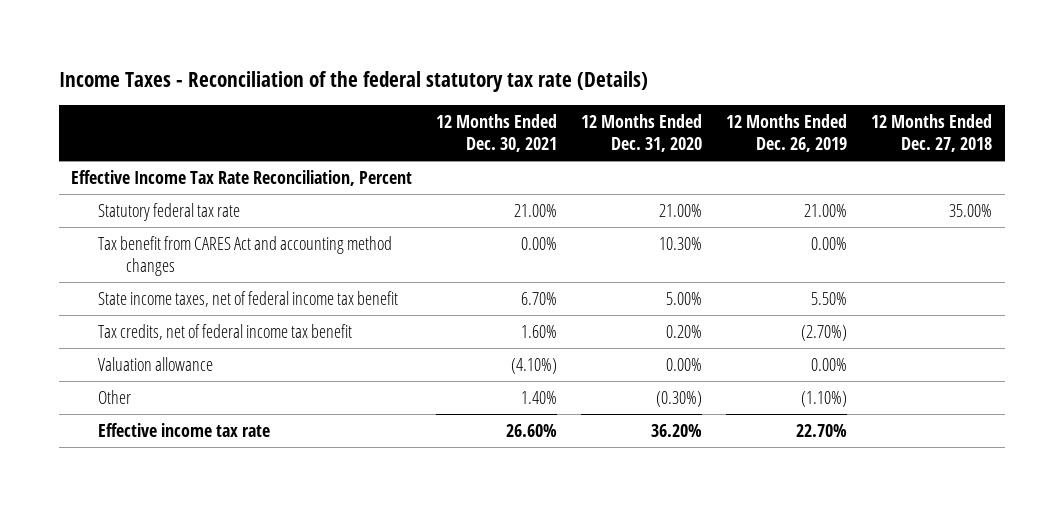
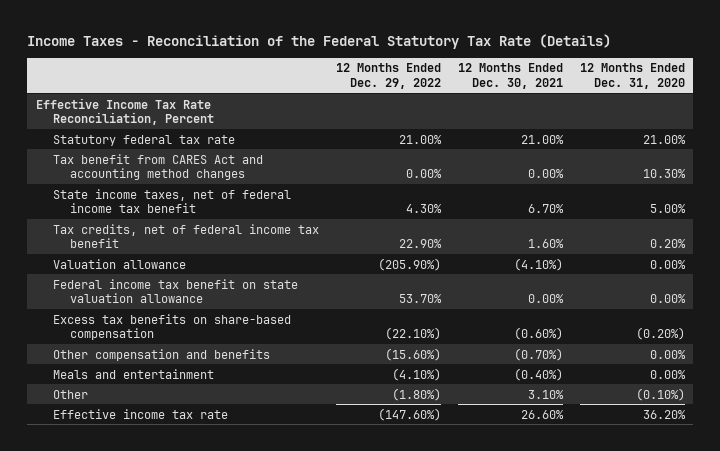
[58,71,648,93] Income Taxes - Reconciliation of the federal statutory tax rate (Details) -> [27,33,612,49] Income Taxes - Reconciliation of the Federal Statutory Tax Rate (Details)
[726,114,848,152] 12 Months Ended Dec. 26, 2019 -> none
[871,114,993,152] 12 Months Ended Dec. 27, 2018 -> none
none -> [335,63,441,89] 12 Months Ended Dec. 29, 2022
none -> [52,278,298,304] Federal income tax benefit on state valuation allowance
none -> [52,313,291,341] Excess tax benefits on share-based compensation
none -> [52,348,270,361] Other compensation and benefits
none -> [52,368,214,379] Meals and entertainment
[521,391,558,405] 1.40% -> [527,389,564,399] 3.10%
[656,391,703,408] (0.30%) -> [635,387,685,401] (0.10%)

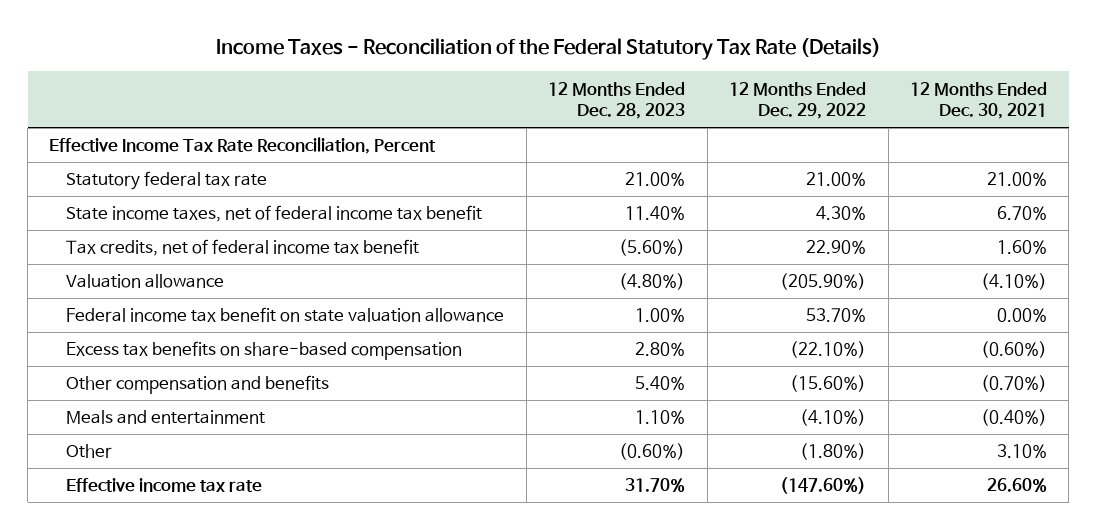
[579,63,685,89] 12 Months Ended Dec. 31, 2020 -> none
none -> [548,81,686,120] 12 Months Ended Dec. 28, 2023
[52,153,263,181] Tax benefit from CARES Act and accounting method changes -> none

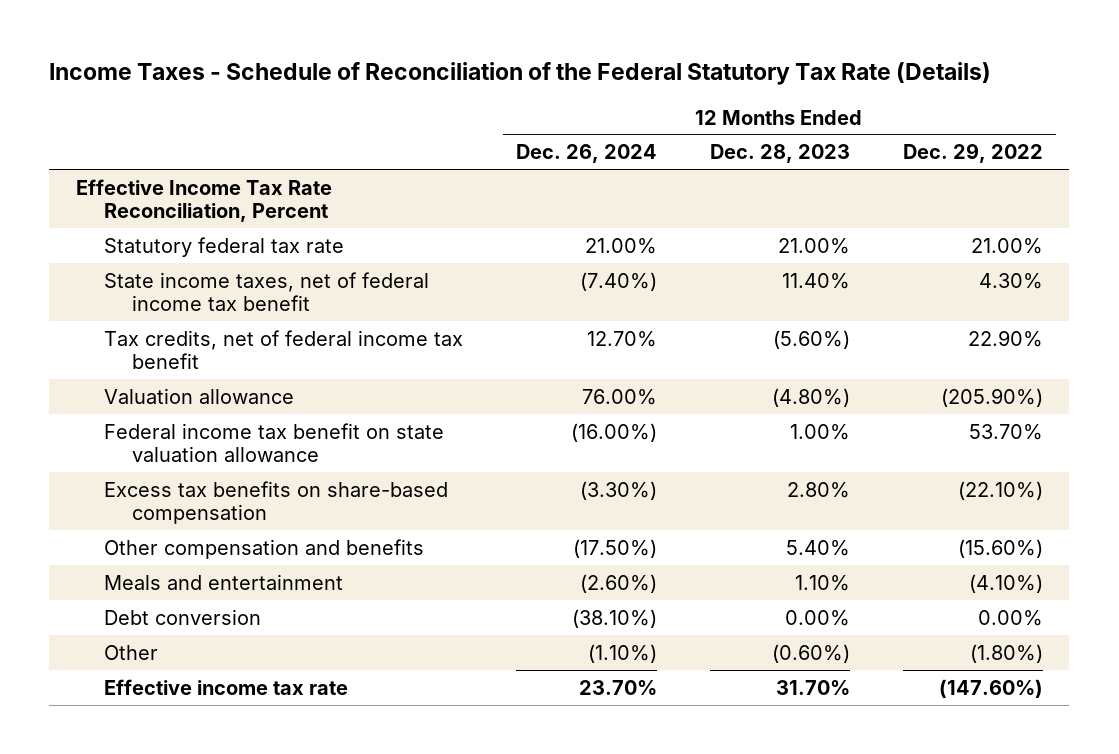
[216,38,882,61] Income Taxes - Reconciliation of the Federal Statutory Tax Rate (Details) -> [49,62,992,86] Income Taxes - Schedule of Reconciliation of the Federal Statutory Tax Rate (Details)
[910,81,1048,120] 12 Months Ended Dec. 30, 2021 -> none
none -> [515,144,657,164] Dec. 26, 2024
none -> [104,608,262,625] Debt conversion

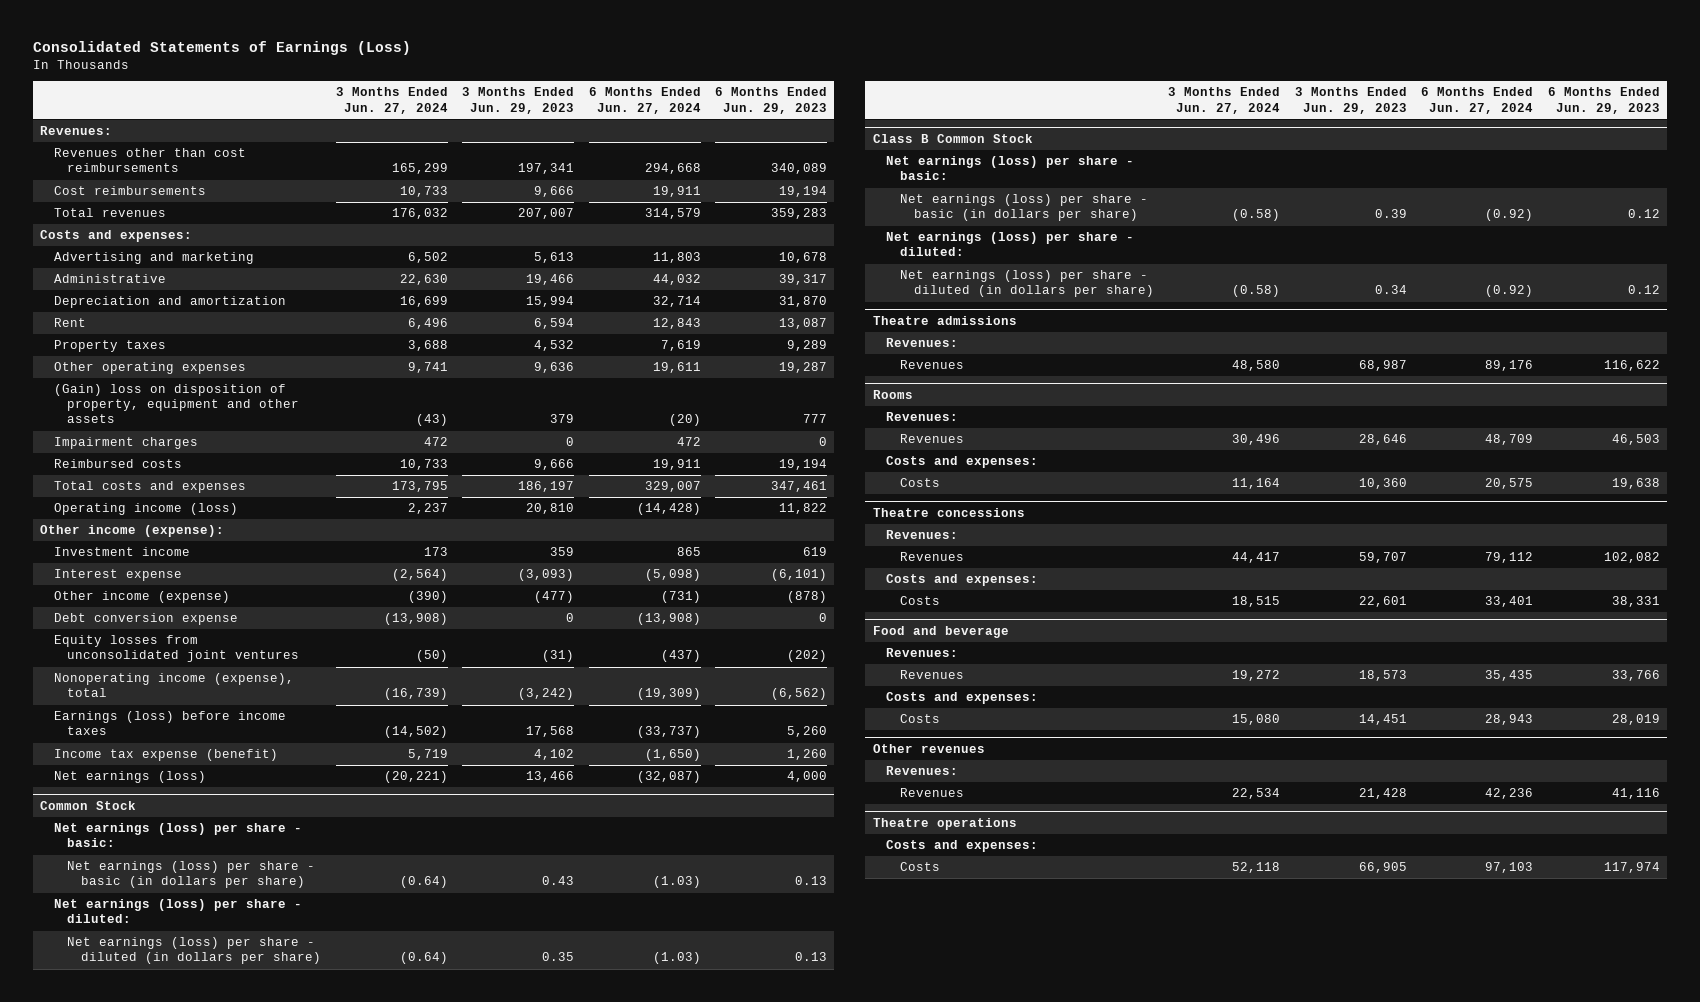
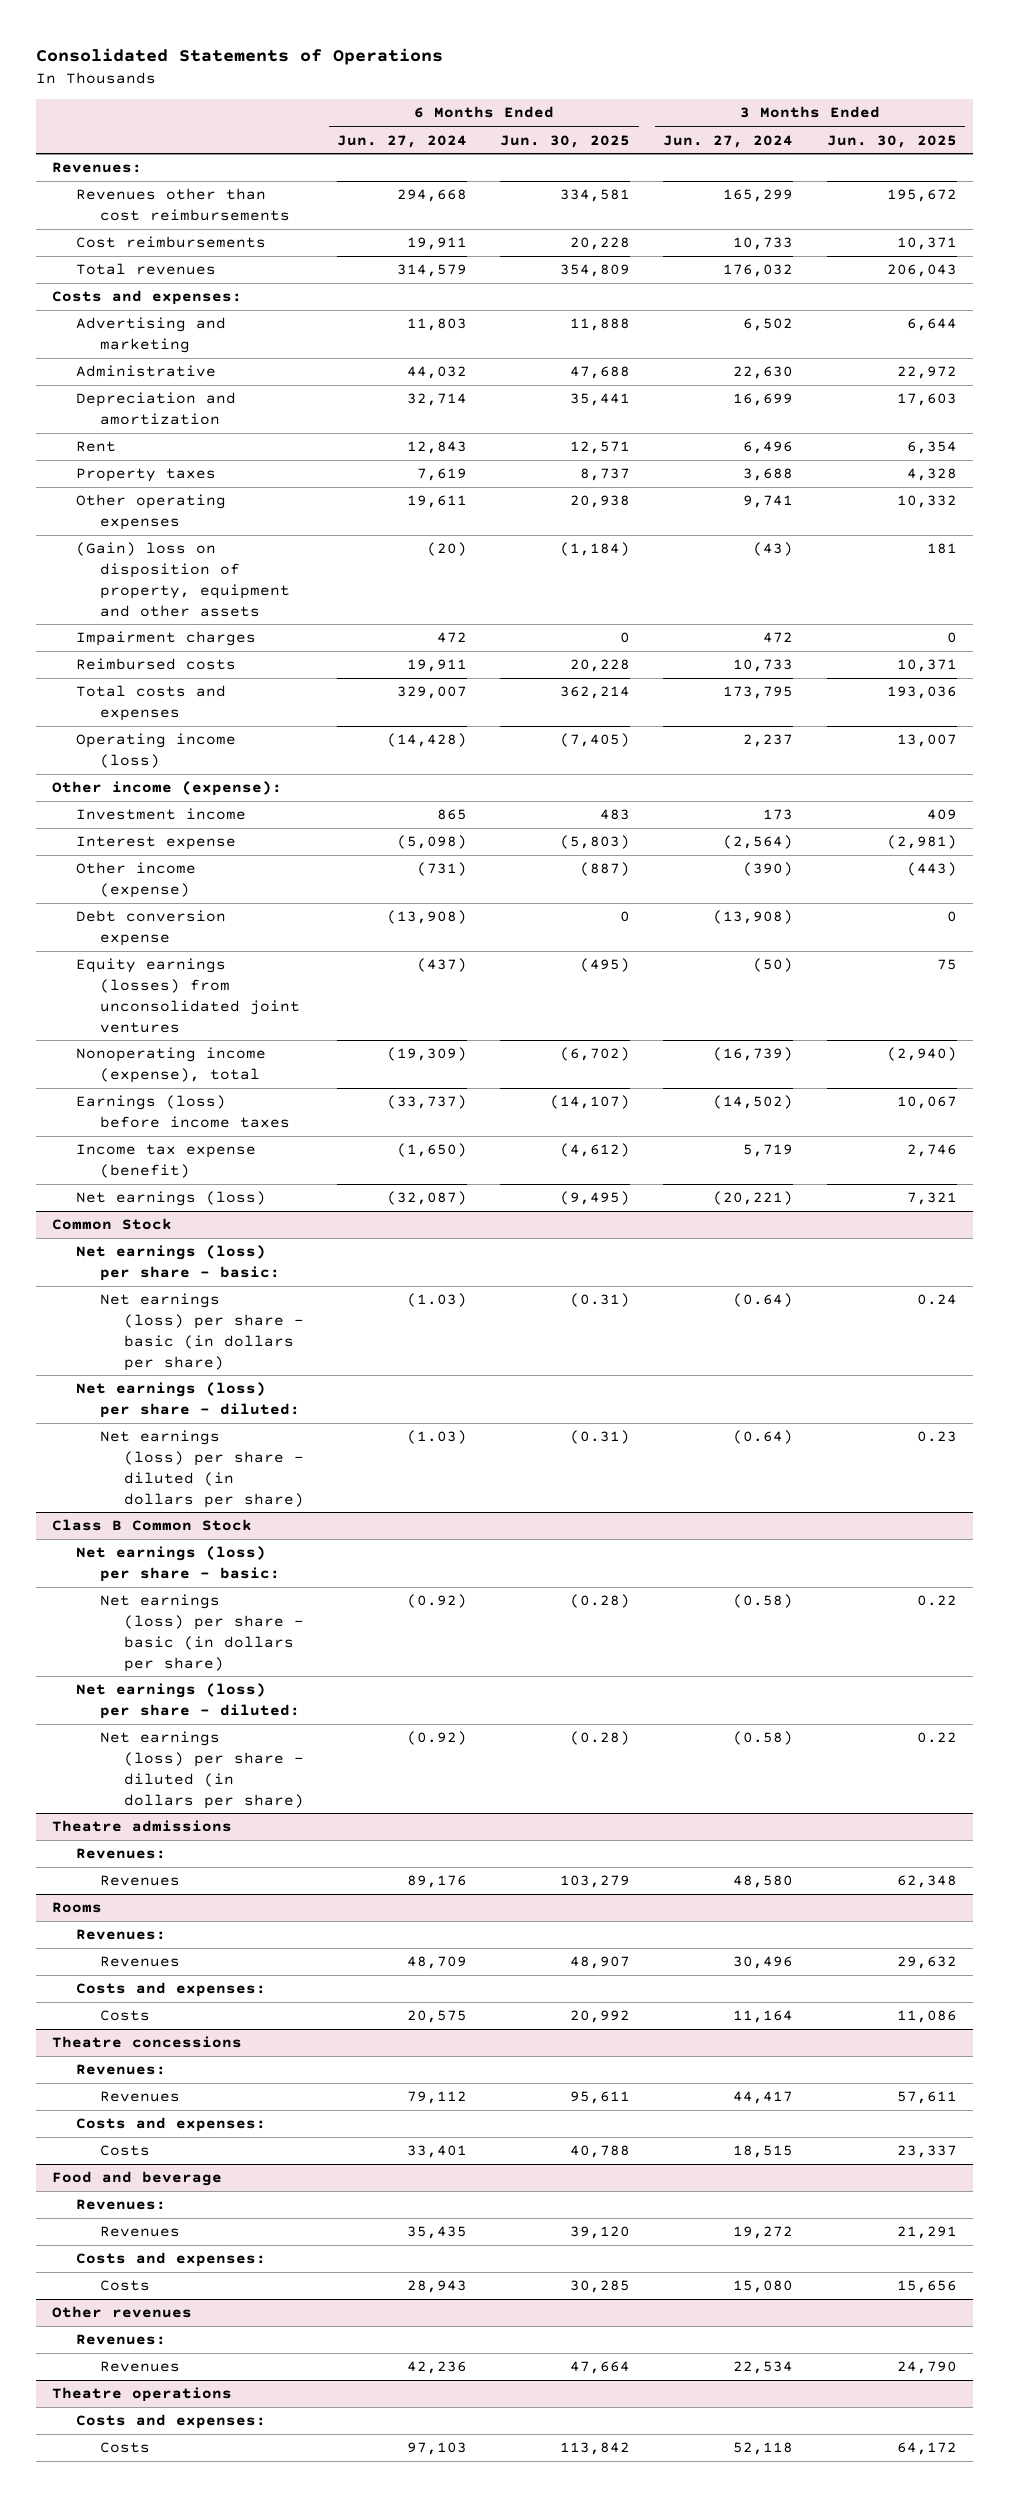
[32,40,411,55] Consolidated Statements of Earnings (Loss) -> [35,48,443,66] Consolidated Statements of Operations
[462,87,575,114] 3 Months Ended Jun. 29, 2023 -> none
[715,87,828,114] 6 Months Ended Jun. 29, 2023 -> none
none -> [500,134,631,148] Jun. 30, 2025
none -> [826,134,957,148] Jun. 30, 2025
[53,635,300,663] Equity losses from unconsolidated joint ventures -> [76,958,301,1033] Equity earnings (losses) from unconsolidated joint ventures

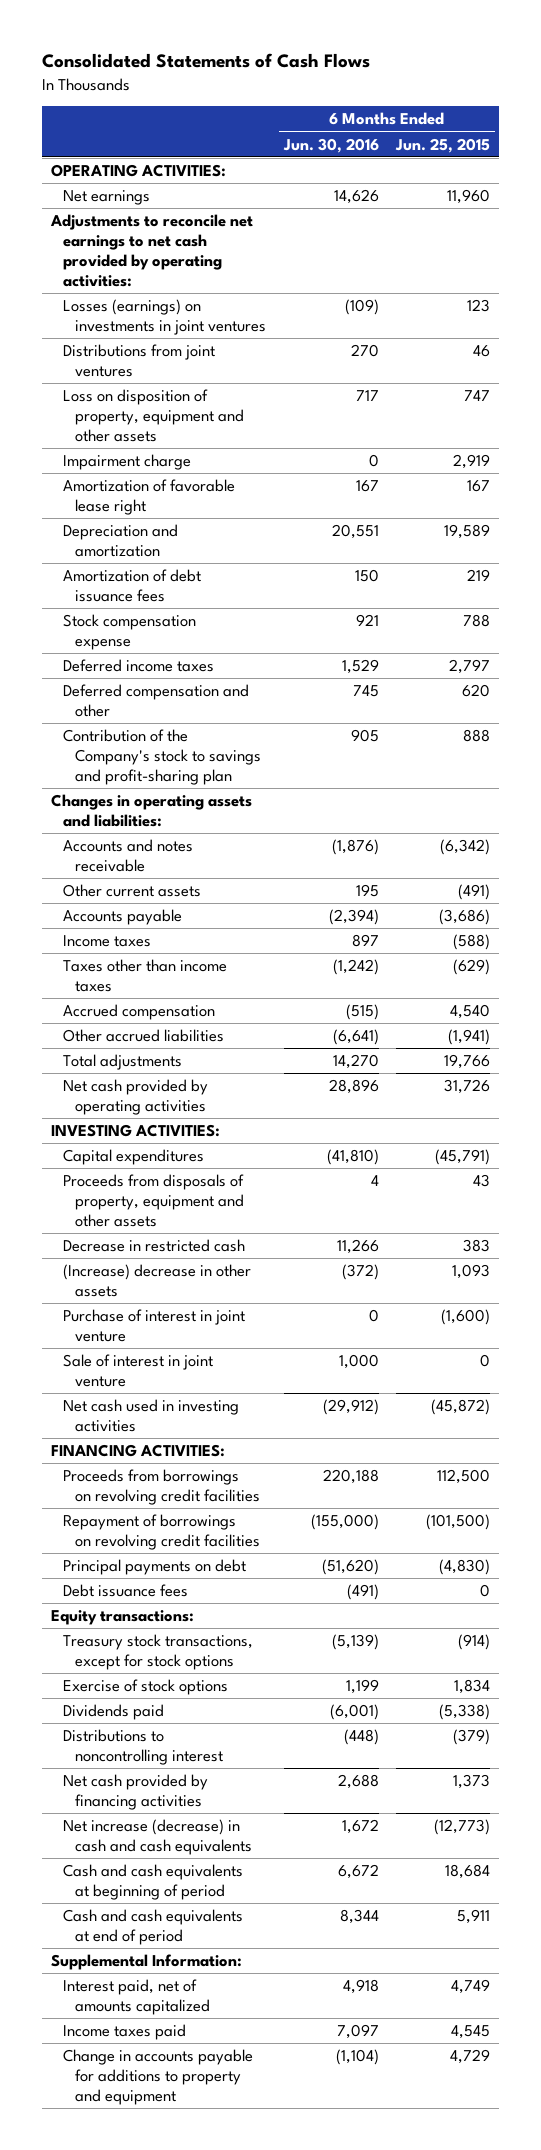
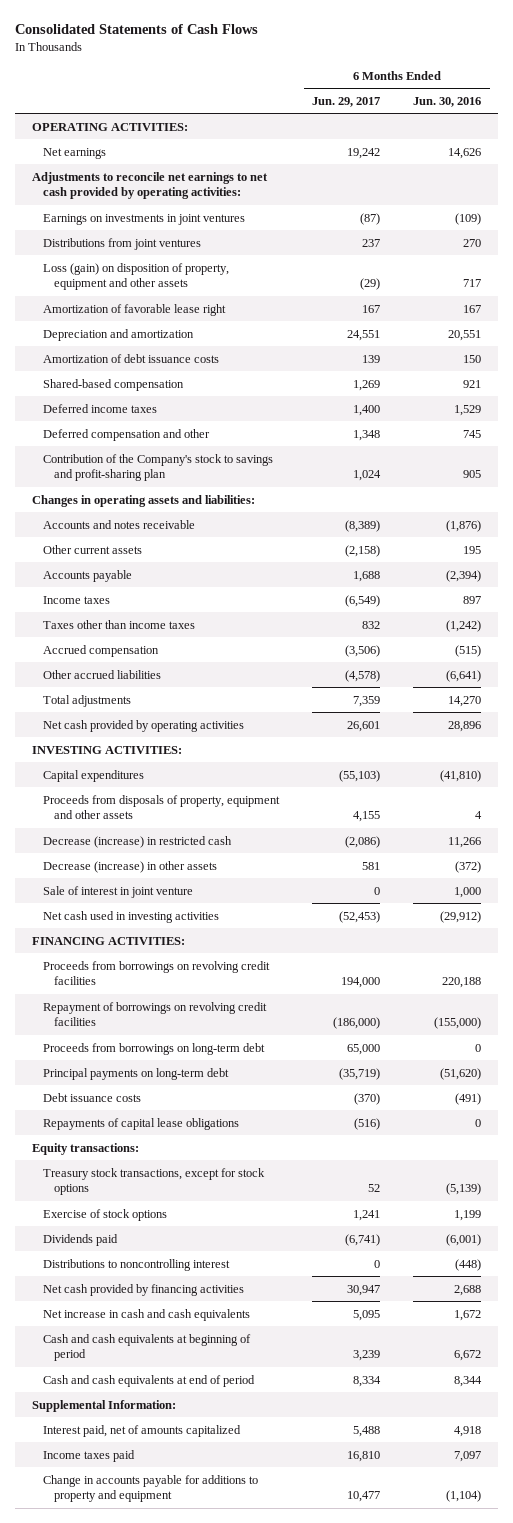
[395,137,491,153] Jun. 25, 2015 -> none
none -> [312,97,381,108] Jun. 29, 2017
[63,299,267,335] Losses (earnings) on investments in joint ventures -> [42,213,245,225] Earnings on investments in joint ventures
[63,454,192,471] Impairment charge -> none
[63,389,245,442] Loss on disposition of property, equipment and other assets -> [42,262,229,291] Loss (gain) on disposition of property, equipment and other assets
[63,569,202,602] Amortization of debt issuance fees -> [42,353,219,363] Amortization of debt issuance costs
[63,614,197,650] Stock compensation expense -> [42,378,184,391] Shared-based compensation
[63,1309,246,1342] Purchase of interest in joint venture -> none
[63,1239,246,1253] Decrease in restricted cash -> [42,835,232,848] Decrease (increase) in restricted cash
[63,1264,252,1297] (Increase) decrease in other assets -> [42,860,217,873] Decrease (increase) in other assets
none -> [42,1042,265,1055] Proceeds from borrowings on long-term debt
[63,1559,247,1576] Principal payments on debt -> [42,1067,229,1080] Principal payments on long-term debt
[63,1584,189,1598] Debt issuance fees -> [42,1092,141,1102] Debt issuance costs
none -> [42,1117,239,1130] Repayments of capital lease obligations
[63,1819,253,1855] Net increase (decrease) in cash and cash equivalents -> [42,1308,250,1321] Net increase in cash and cash equivalents

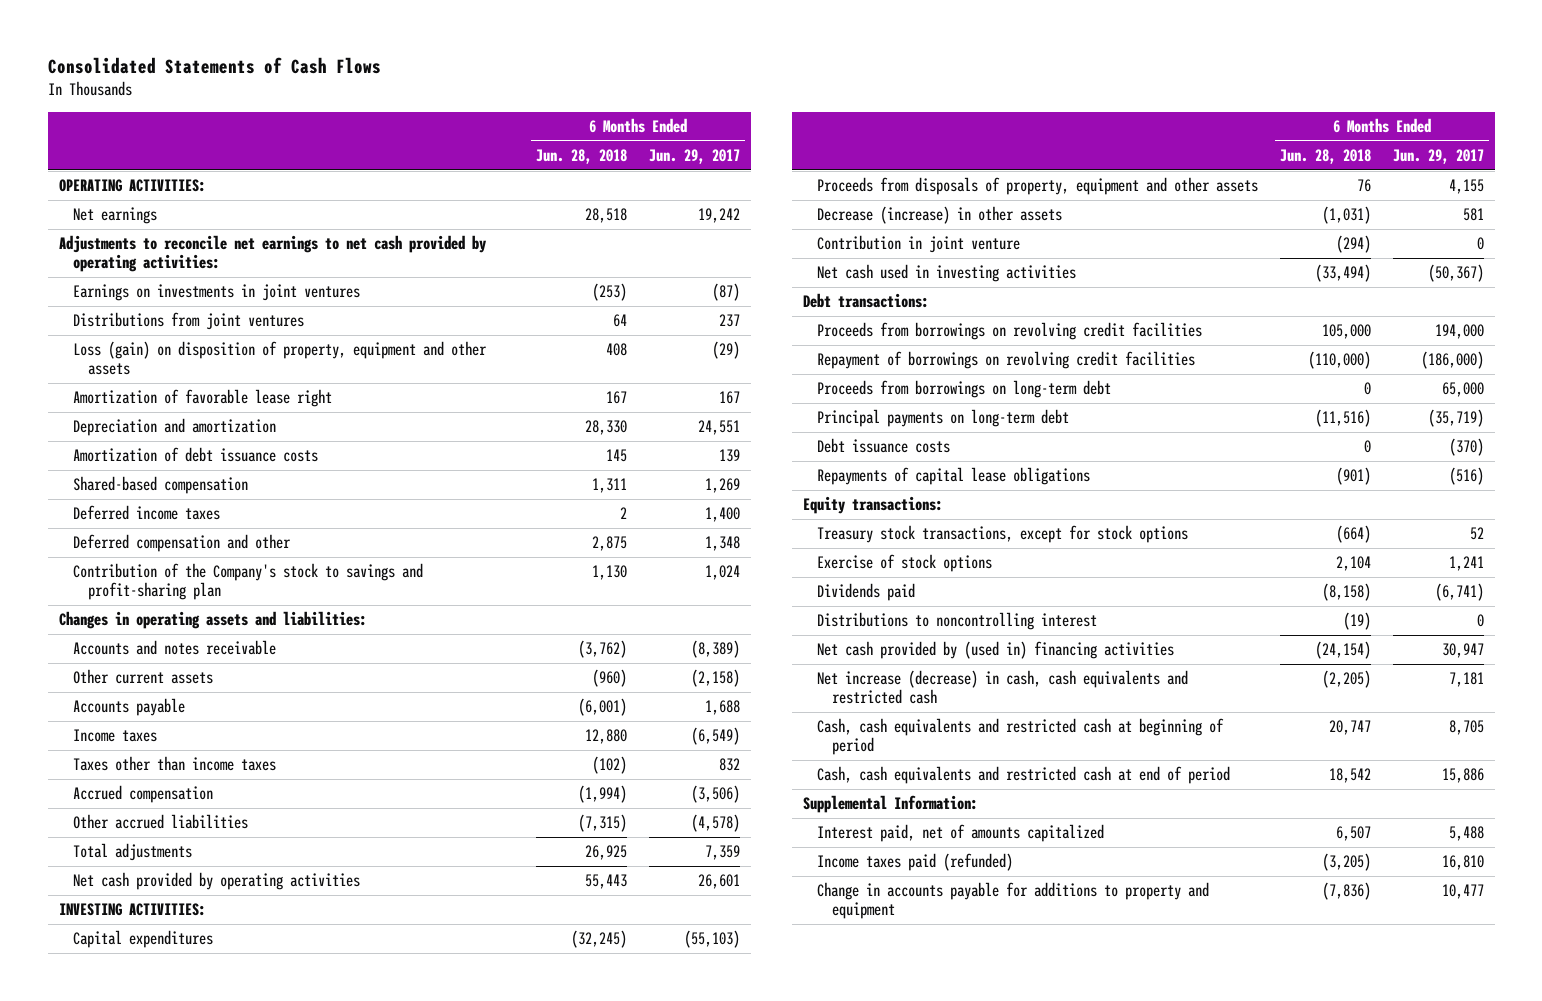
[413,97,482,108] Jun. 30, 2016 -> none
none -> [536,148,628,164] Jun. 28, 2018
[42,835,232,848] Decrease (increase) in restricted cash -> none
[42,885,193,898] Sale of interest in joint venture -> none
[31,936,185,945] FINANCING ACTIVITIES: -> none
none -> [817,235,1021,254] Contribution in joint venture
[339,910,381,923] (52,453) -> [1427,264,1484,283] (50,367)
none -> [802,293,929,309] Debt transactions:
[42,1283,244,1296] Net cash provided by financing activities -> [817,641,1175,660] Net cash provided by (used in) financing activities
[42,1308,250,1321] Net increase in cash and cash equivalents -> [817,670,1189,705] Net increase (decrease) in cash, cash equivalents and restricted cash
[353,1309,381,1321] 5,095 -> [1448,672,1484,688] 7,181
[42,1333,251,1362] Cash and cash equivalents at beginning of period -> [817,718,1225,756] Cash, cash equivalents and restricted cash at beginning of period
[353,1350,381,1362] 3,239 -> [1448,720,1484,736] 8,705
[42,1374,255,1387] Cash and cash equivalents at end of period -> [817,766,1231,785] Cash, cash equivalents and restricted cash at end of period
[353,1375,382,1387] 8,334 -> [1441,768,1484,784] 15,886
[42,1449,135,1462] Income taxes paid -> [817,853,1014,872] Income taxes paid (refunded)

